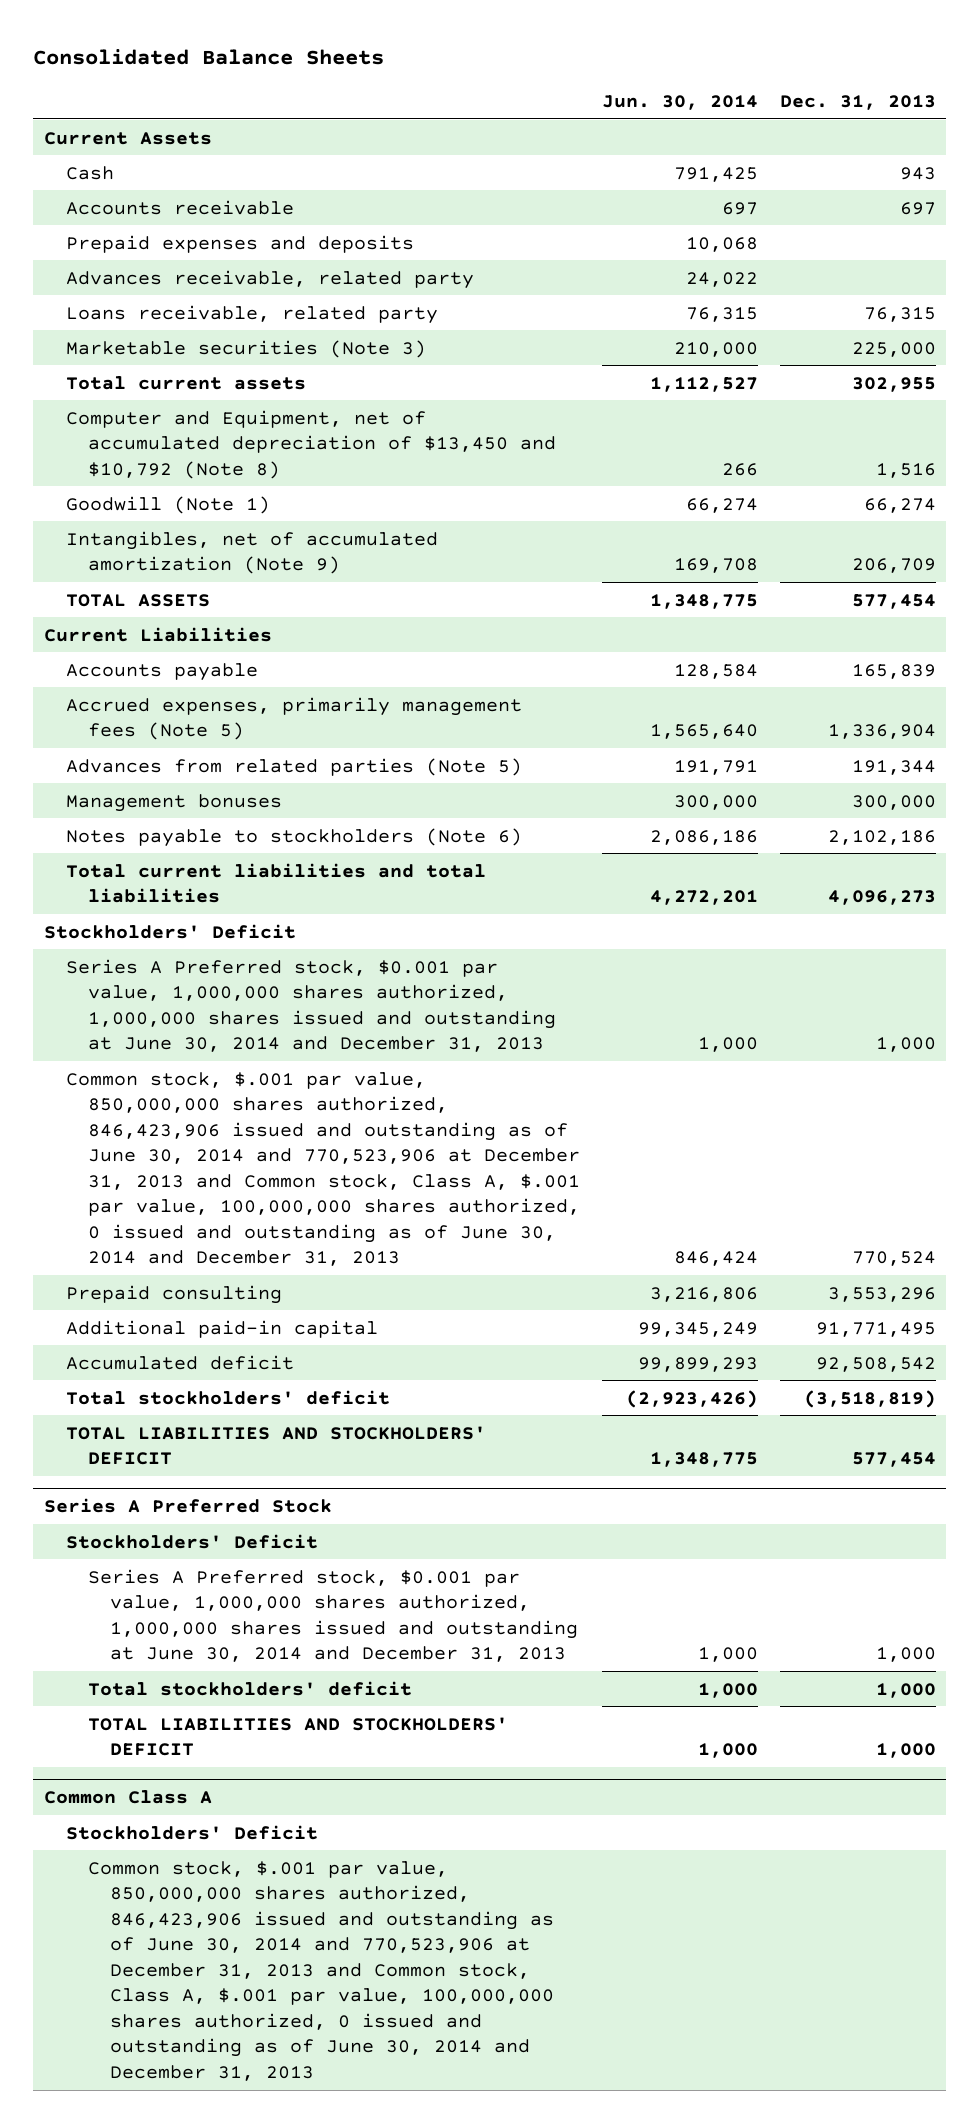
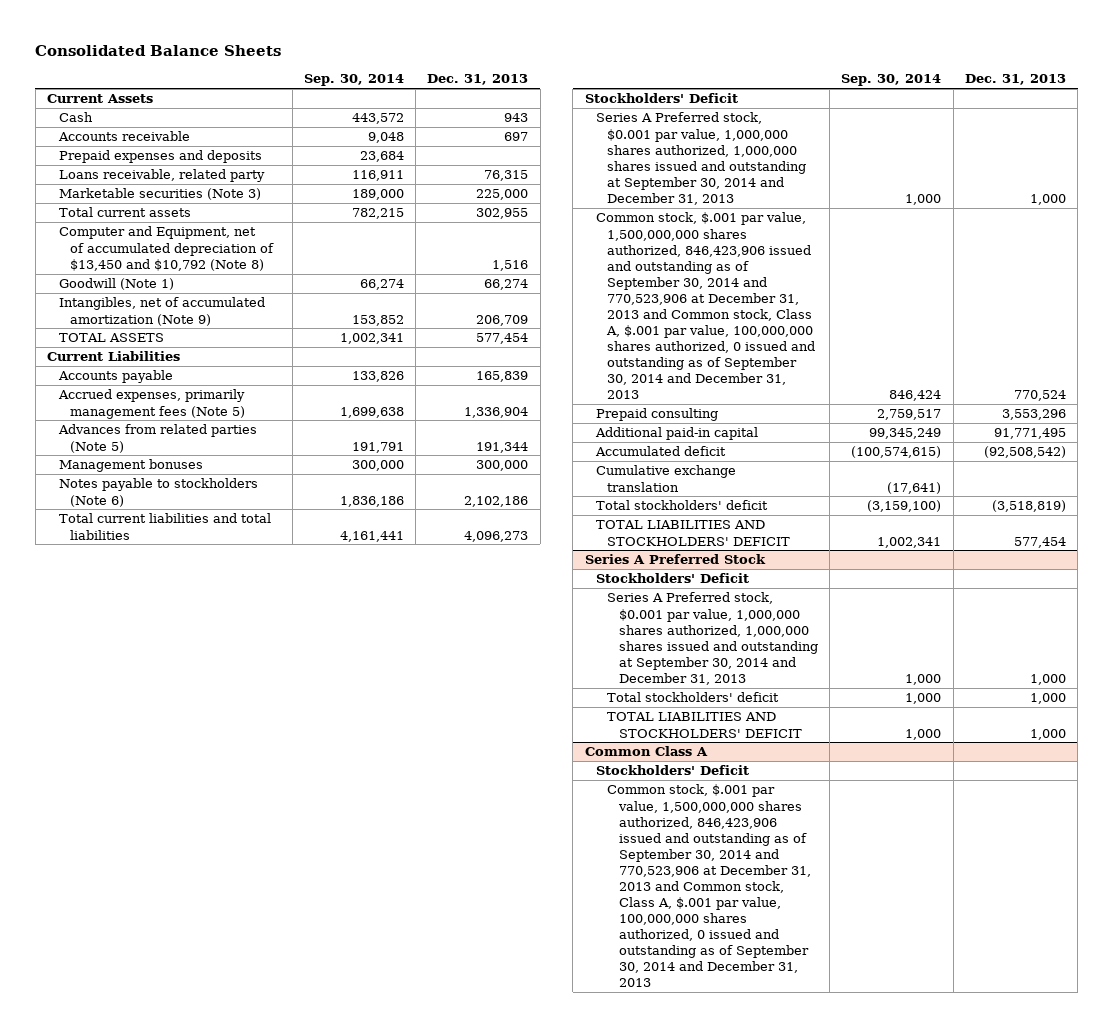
[601,94,758,110] Jun. 30, 2014 -> none
none -> [303,74,404,87] Sep. 30, 2014
[65,269,474,289] Advances receivable, related party -> none
[65,958,556,1053] Series A Preferred stock, $0.001 par value, 1,000,000 shares authorized, 1,000,000 shares issued and outstanding at June 30, 2014 and December 31, 2013 -> [596,112,807,205] Series A Preferred stock, $0.001 par value, 1,000,000 shares authorized, 1,000,000 shares issued and outstanding at September 30, 2014 and December 31, 2013
[65,1071,580,1267] Common stock, $.001 par value, 850,000,000 shares authorized, 846,423,906 issued and outstanding as of June 30, 2014 and 770,523,906 at December 31, 2013 and Common stock, Class A, $.001 par value, 100,000,000 shares authorized, 0 issued and outstanding as of June 30, 2014 and December 31, 2013 -> [596,212,816,400] Common stock, $.001 par value, 1,500,000,000 shares authorized, 846,423,906 issued and outstanding as of September 30, 2014 and 770,523,906 at December 31, 2013 and Common stock, Class A, $.001 par value, 100,000,000 shares authorized, 0 issued and outstanding as of September 30, 2014 and December 31, 2013
[815,1356,936,1372] 92,508,542 -> [983,446,1066,459] (92,508,542)
none -> [596,465,737,492] Cumulative exchange translation
[87,1568,579,1663] Series A Preferred stock, $0.001 par value, 1,000,000 shares authorized, 1,000,000 shares issued and outstanding at June 30, 2014 and December 31, 2013 -> [607,592,818,685] Series A Preferred stock, $0.001 par value, 1,000,000 shares authorized, 1,000,000 shares issued and outstanding at September 30, 2014 and December 31, 2013
[87,1860,555,2081] Common stock, $.001 par value, 850,000,000 shares authorized, 846,423,906 issued and outstanding as of June 30, 2014 and 770,523,906 at December 31, 2013 and Common stock, Class A, $.001 par value, 100,000,000 shares authorized, 0 issued and outstanding as of June 30, 2014 and December 31, 2013 -> [607,784,811,988] Common stock, $.001 par value, 1,500,000,000 shares authorized, 846,423,906 issued and outstanding as of September 30, 2014 and 770,523,906 at December 31, 2013 and Common stock, Class A, $.001 par value, 100,000,000 shares authorized, 0 issued and outstanding as of September 30, 2014 and December 31, 2013

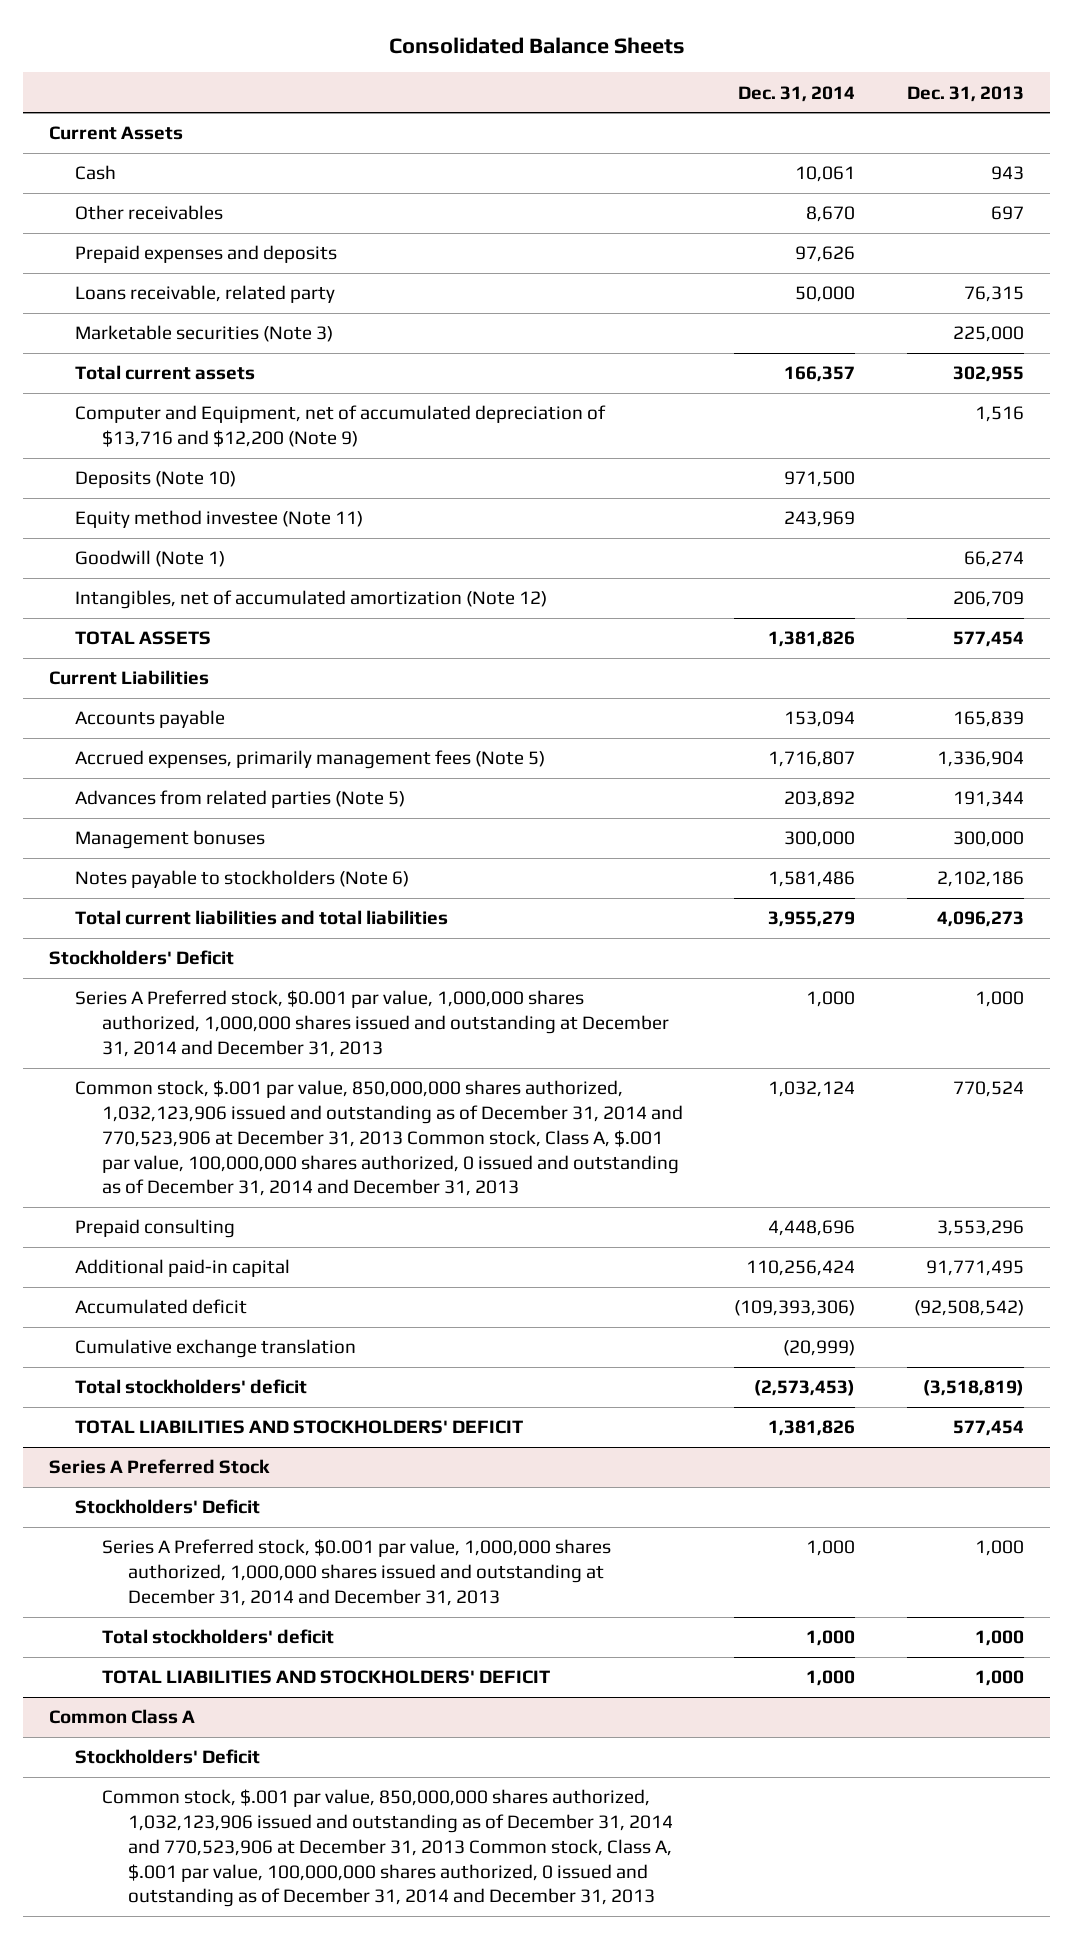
[303,74,404,87] Sep. 30, 2014 -> none
none -> [738,85,856,102] Dec. 31, 2014
[57,131,190,142] Accounts receivable -> [75,205,224,221] Other receivables
[58,226,274,271] Computer and Equipment, net of accumulated depreciation of $13,450 and $10,792 (Note 8) -> [75,405,607,448] Computer and Equipment, net of accumulated depreciation of $13,716 and $12,200 (Note 9)
none -> [75,471,237,489] Deposits (Note 10)
none -> [75,510,364,529] Equity method investee (Note 11)
[58,297,265,326] Intangibles, net of accumulated amortization (Note 9) -> [75,590,548,610] Intangibles, net of accumulated amortization (Note 12)
[596,112,807,205] Series A Preferred stock, $0.001 par value, 1,000,000 shares authorized, 1,000,000 shares issued and outstanding at September 30, 2014 and December 31, 2013 -> [75,990,669,1057] Series A Preferred stock, $0.001 par value, 1,000,000 shares authorized, 1,000,000 shares issued and outstanding at December 31, 2014 and December 31, 2013
[596,212,816,400] Common stock, $.001 par value, 1,500,000,000 shares authorized, 846,423,906 issued and outstanding as of September 30, 2014 and 770,523,906 at December 31, 2013 and Common stock, Class A, $.001 par value, 100,000,000 shares authorized, 0 issued and outstanding as of September 30, 2014 and December 31, 2013 -> [75,1080,683,1197] Common stock, $.001 par value, 850,000,000 shares authorized, 1,032,123,906 issued and outstanding as of December 31, 2014 and 770,523,906 at December 31, 2013 Common stock, Class A, $.001 par value, 100,000,000 shares authorized, 0 issued and outstanding as of December 31, 2014 and December 31, 2013
[607,592,818,685] Series A Preferred stock, $0.001 par value, 1,000,000 shares authorized, 1,000,000 shares issued and outstanding at September 30, 2014 and December 31, 2013 -> [101,1539,611,1606] Series A Preferred stock, $0.001 par value, 1,000,000 shares authorized, 1,000,000 shares issued and outstanding at December 31, 2014 and December 31, 2013
[607,784,811,988] Common stock, $.001 par value, 1,500,000,000 shares authorized, 846,423,906 issued and outstanding as of September 30, 2014 and 770,523,906 at December 31, 2013 and Common stock, Class A, $.001 par value, 100,000,000 shares authorized, 0 issued and outstanding as of September 30, 2014 and December 31, 2013 -> [101,1789,673,1908] Common stock, $.001 par value, 850,000,000 shares authorized, 1,032,123,906 issued and outstanding as of December 31, 2014 and 770,523,906 at December 31, 2013 Common stock, Class A, $.001 par value, 100,000,000 shares authorized, 0 issued and outstanding as of December 31, 2014 and December 31, 2013

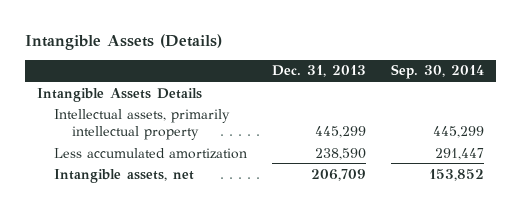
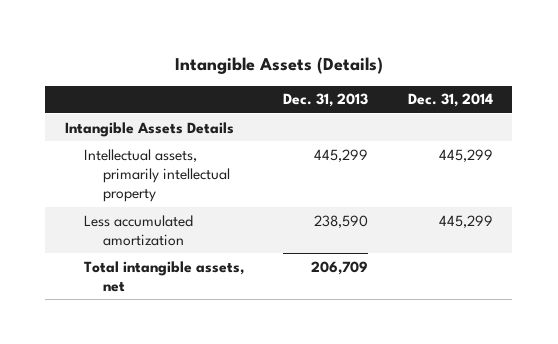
[390,64,484,80] Sep. 30, 2014 -> none
none -> [407,93,493,108] Dec. 31, 2014
[54,168,195,183] Intangible assets, net -> [84,260,245,293] Total intangible assets, net

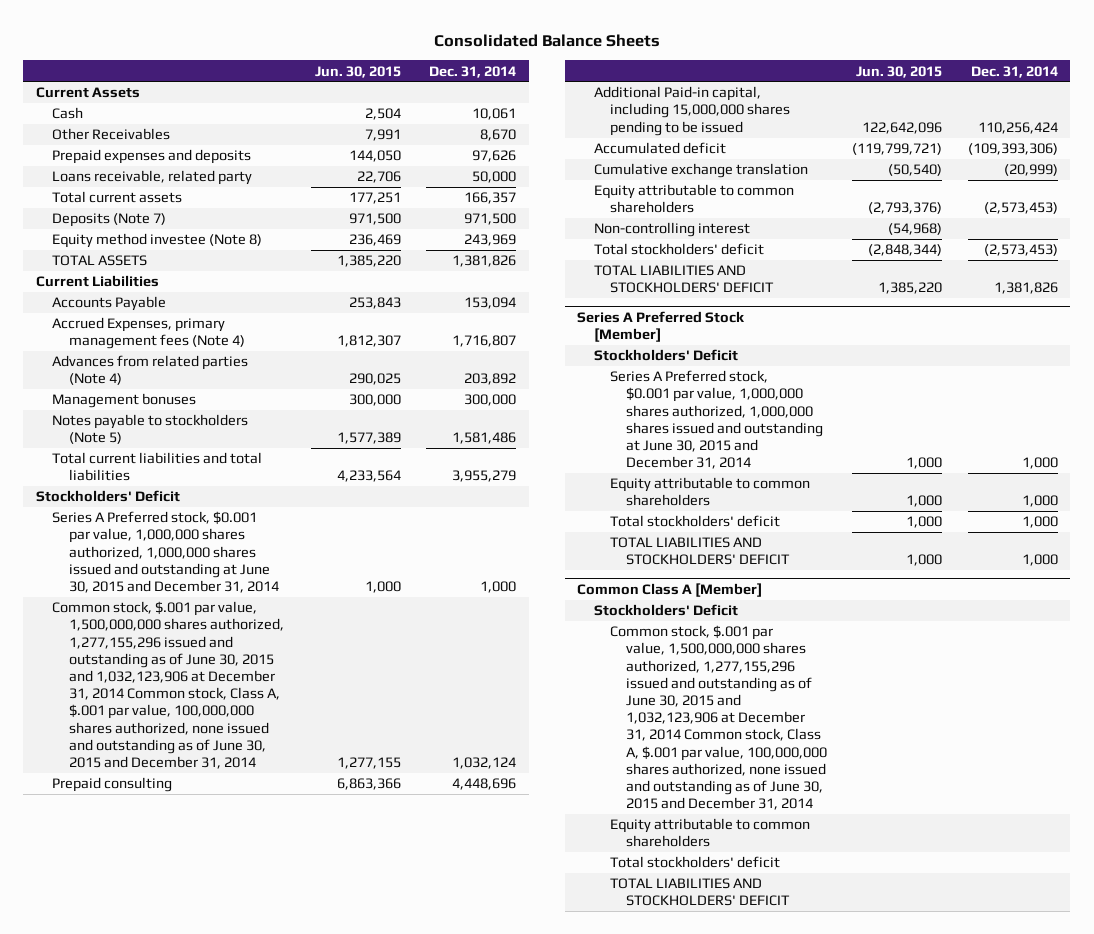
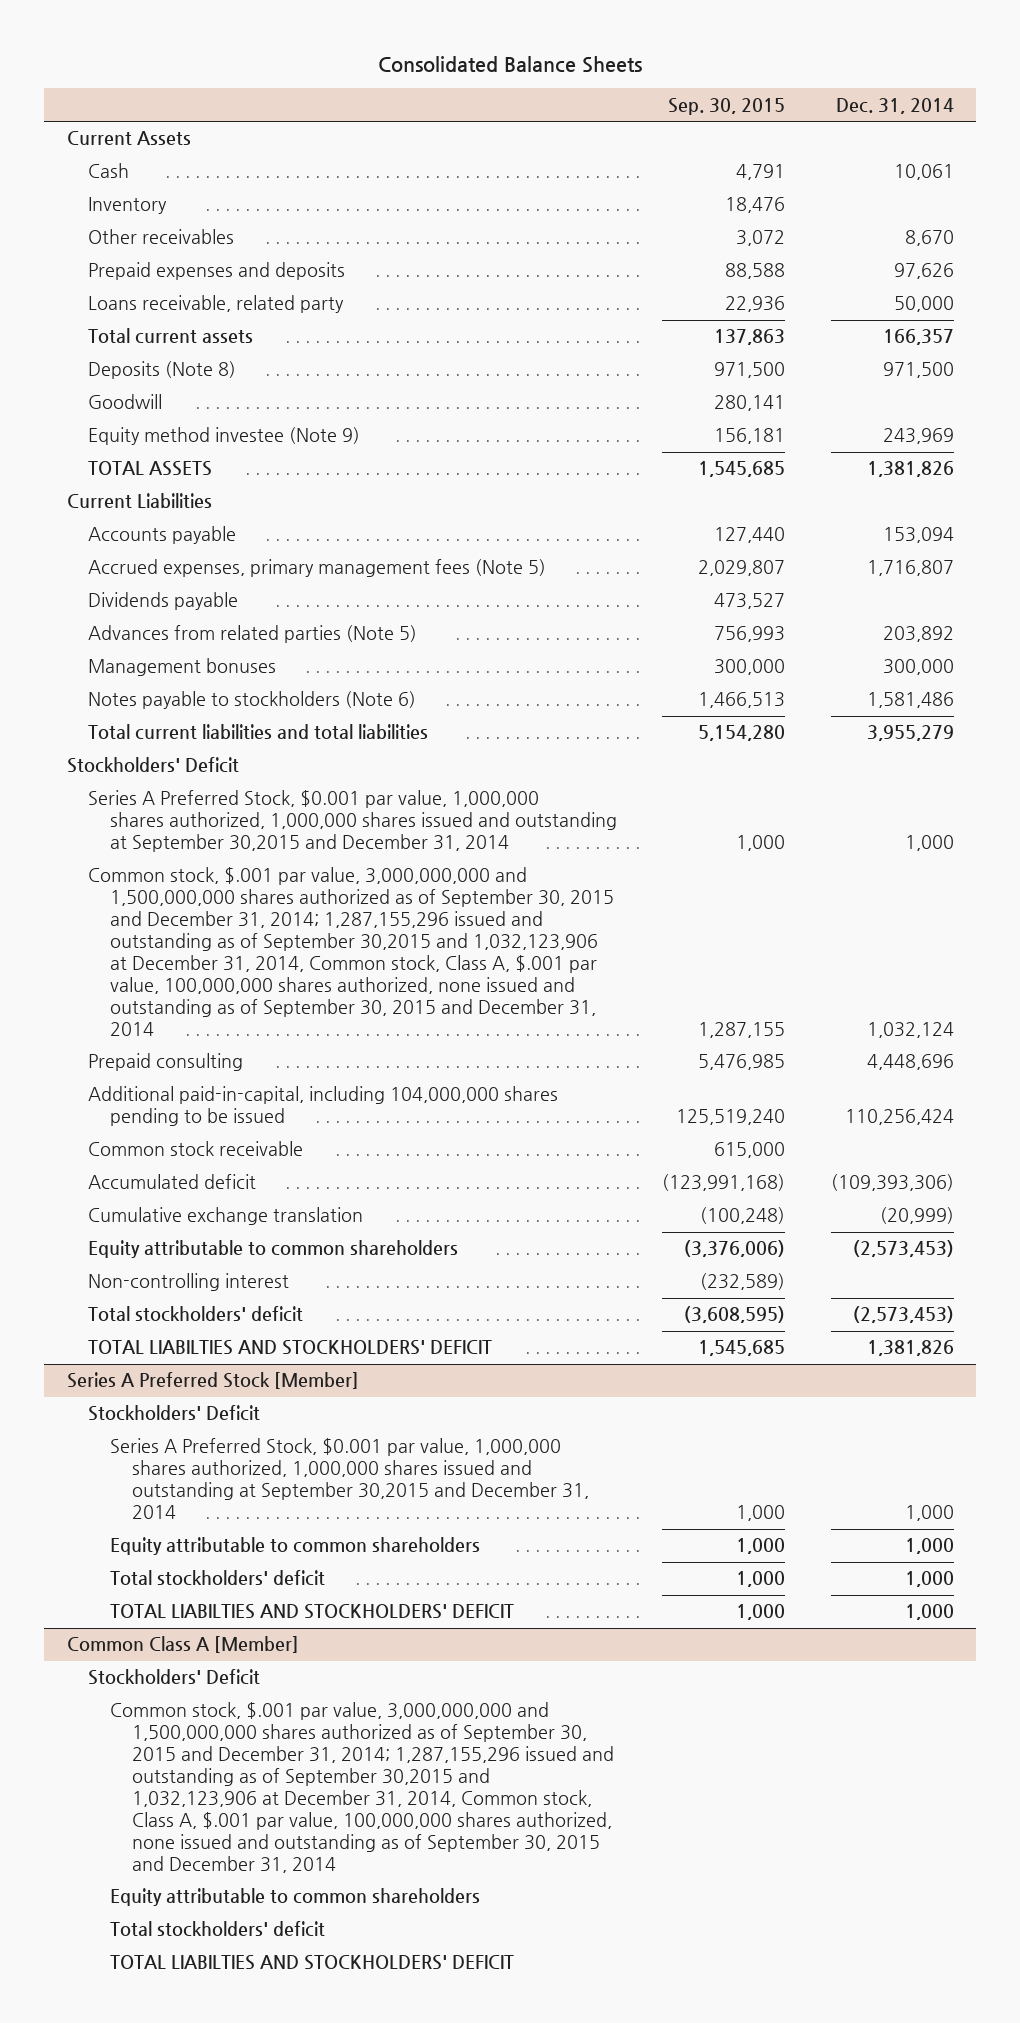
[315,65,402,78] Jun. 30, 2015 -> none
none -> [668,97,786,115] Sep. 30, 2015
none -> [88,197,168,215] Inventory
[52,128,171,141] Other Receivables -> [88,229,235,245] Other receivables
[52,213,167,228] Deposits (Note 7) -> [88,361,237,380] Deposits (Note 8)
none -> [88,394,163,410] Goodwill
[52,233,263,249] Equity method investee (Note 8) -> [88,427,361,446] Equity method investee (Note 9)
[52,296,167,312] Accounts Payable -> [88,526,237,545] Accounts payable
[52,317,245,350] Accrued Expenses, primary management fees (Note 4) -> [88,559,547,578] Accrued expenses, primary management fees (Note 5)
none -> [88,592,239,611] Dividends payable
[52,355,249,386] Advances from related parties (Note 4) -> [88,625,418,644] Advances from related parties (Note 5)
[52,414,249,445] Notes payable to stockholders (Note 5) -> [88,691,417,710] Notes payable to stockholders (Note 6)
[52,511,279,594] Series A Preferred stock, $0.001 par value, 1,000,000 shares authorized, 1,000,000 shares issued and outstanding at June 30, 2015 and December 31, 2014 -> [88,790,617,853] Series A Preferred Stock, $0.001 par value, 1,000,000 shares authorized, 1,000,000 shares issued and outstanding at September 30,2015 and December 31, 2014
[52,601,284,769] Common stock, $.001 par value, 1,500,000,000 shares authorized, 1,277,155,296 issued and outstanding as of June 30, 2015 and 1,032,123,906 at December 31, 2014 Common stock, Class A, $.001 par value, 100,000,000 shares authorized, none issued and outstanding as of June 30, 2015 and December 31, 2014 -> [88,867,614,1036] Common stock, $.001 par value, 3,000,000,000 and 1,500,000,000 shares authorized as of September 30, 2015 and December 31, 2014; 1,287,155,296 issued and outstanding as of September 30,2015 and 1,032,123,906 at December 31, 2014, Common stock, Class A, $.001 par value, 100,000,000 shares authorized, none issued and outstanding as of September 30, 2015 and December 31, 2014
[593,86,791,136] Additional Paid-in capital, including 15,000,000 shares pending to be issued -> [88,1086,559,1127] Additional paid-in-capital, including 104,000,000 shares pending to be issued
none -> [88,1141,304,1157] Common stock receivable
[593,265,775,294] TOTAL LIABILITIES AND STOCKHOLDERS' DEFICIT -> [88,1340,493,1356] TOTAL LIABILTIES AND STOCKHOLDERS' DEFICIT
[610,370,824,470] Series A Preferred stock, $0.001 par value, 1,000,000 shares authorized, 1,000,000 shares issued and outstanding at June 30, 2015 and December 31, 2014 -> [109,1438,589,1520] Series A Preferred Stock, $0.001 par value, 1,000,000 shares authorized, 1,000,000 shares issued and outstanding at September 30,2015 and December 31, 2014
[610,537,791,566] TOTAL LIABILITIES AND STOCKHOLDERS' DEFICIT -> [109,1604,514,1620] TOTAL LIABILTIES AND STOCKHOLDERS' DEFICIT
[610,625,828,811] Common stock, $.001 par value, 1,500,000,000 shares authorized, 1,277,155,296 issued and outstanding as of June 30, 2015 and 1,032,123,906 at December 31, 2014 Common stock, Class A, $.001 par value, 100,000,000 shares authorized, none issued and outstanding as of June 30, 2015 and December 31, 2014 -> [109,1702,614,1873] Common stock, $.001 par value, 3,000,000,000 and 1,500,000,000 shares authorized as of September 30, 2015 and December 31, 2014; 1,287,155,296 issued and outstanding as of September 30,2015 and 1,032,123,906 at December 31, 2014, Common stock, Class A, $.001 par value, 100,000,000 shares authorized, none issued and outstanding as of September 30, 2015 and December 31, 2014
[610,878,791,907] TOTAL LIABILITIES AND STOCKHOLDERS' DEFICIT -> [109,1955,514,1971] TOTAL LIABILTIES AND STOCKHOLDERS' DEFICIT

